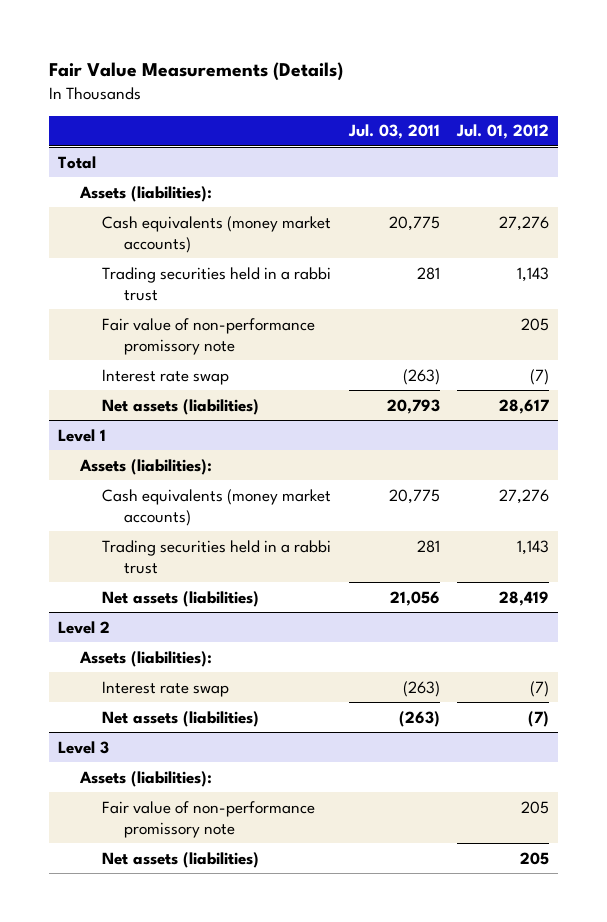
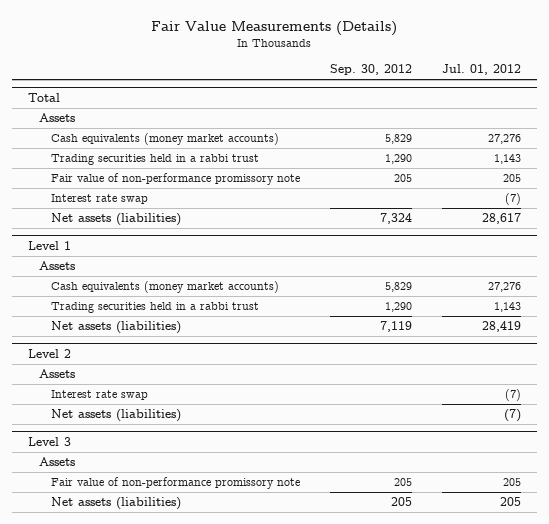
[347,124,440,140] Jul. 03, 2011 -> none
none -> [329,64,412,76] Sep. 30, 2012
[78,185,212,202] Assets (liabilities): -> [39,113,76,123] Assets
[78,458,212,475] Assets (liabilities): -> [39,261,76,271] Assets
[78,650,212,667] Assets (liabilities): -> [39,369,76,379] Assets
[78,770,212,787] Assets (liabilities): -> [39,457,76,467] Assets

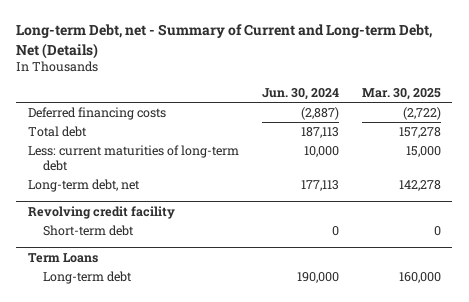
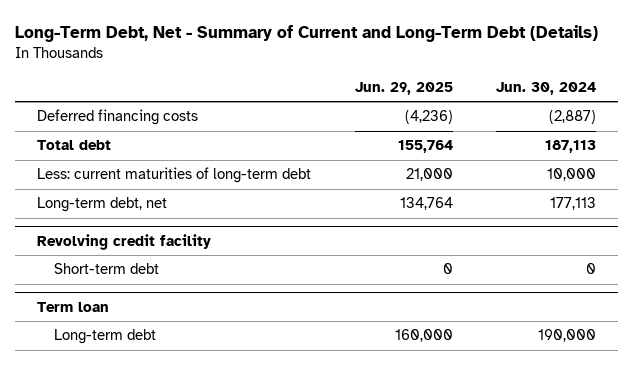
[16,24,433,59] Long-term Debt, net - Summary of Current and Long-term Debt, Net (Details) -> [14,24,598,42] Long-Term Debt, Net - Summary of Current and Long-Term Debt (Details)
[361,88,441,101] Mar. 30, 2025 -> none
none -> [354,81,453,95] Jun. 29, 2025
[27,252,98,263] Term Loans -> [36,301,109,312] Term loan

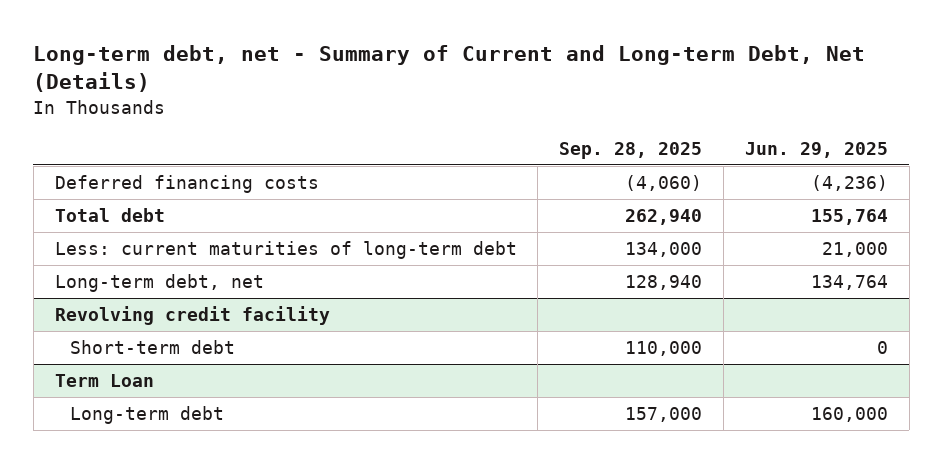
[14,24,598,42] Long-Term Debt, Net - Summary of Current and Long-Term Debt (Details) -> [33,45,866,93] Long-term debt, net - Summary of Current and Long-term Debt, Net (Details)
[496,81,597,95] Jun. 30, 2024 -> none
none -> [559,141,703,159] Sep. 28, 2025
[36,301,109,312] Term loan -> [54,374,154,388] Term Loan

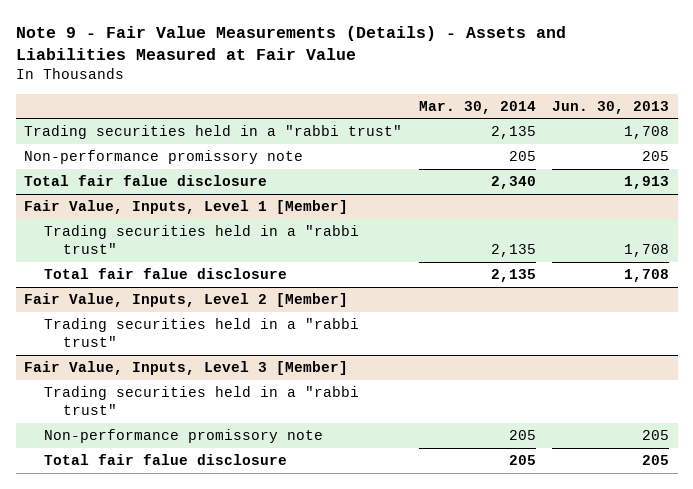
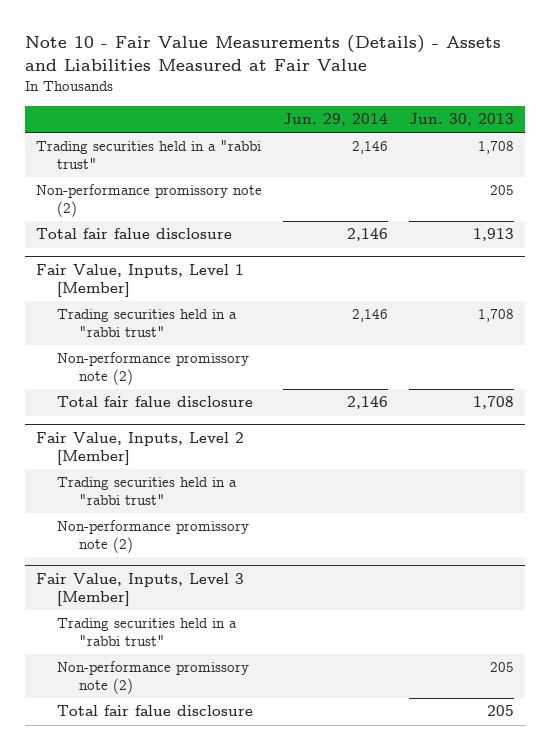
[15,26,566,61] Note 9 - Fair Value Measurements (Details) - Assets and Liabilities Measured at Fair Value -> [25,35,502,72] Note 10 - Fair Value Measurements (Details) - Assets and Liabilities Measured at Fair Value
[418,100,536,114] Mar. 30, 2014 -> none
none -> [282,113,388,127] Jun. 29, 2014
[24,150,304,165] Non-performance promissory note -> [35,184,262,218] Non-performance promissory note (2)
none -> [57,352,250,386] Non-performance promissory note (2)
none -> [57,520,250,554] Non-performance promissory note (2)
[43,429,323,444] Non-performance promissory note -> [57,661,250,695] Non-performance promissory note (2)

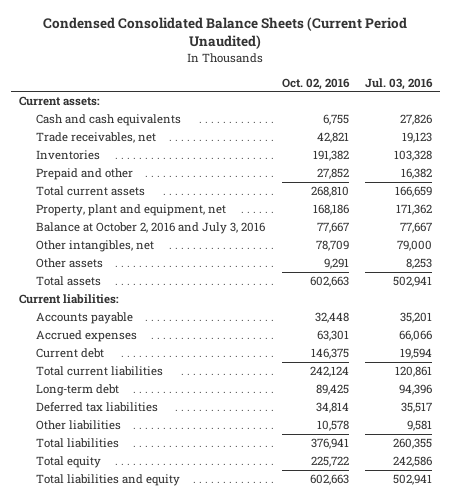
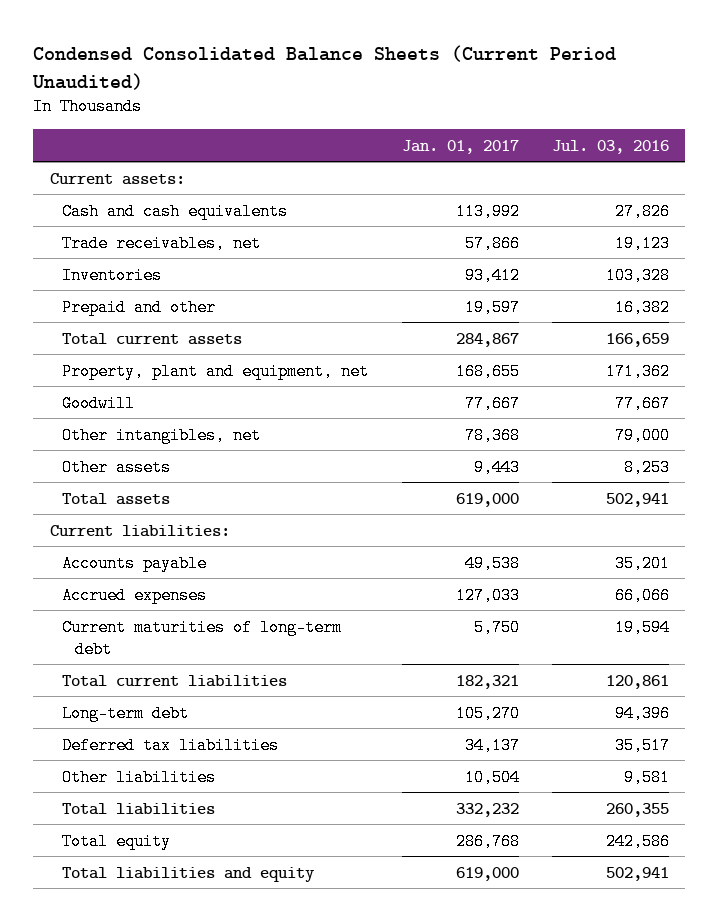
[281,77,350,90] Oct. 02, 2016 -> none
none -> [401,139,519,154] Jan. 01, 2017
[36,222,266,235] Balance at October 2, 2016 and July 3, 2016 -> [62,394,136,412] Goodwill
[36,348,105,359] Current debt -> [62,618,343,658] Current maturities of long-term debt

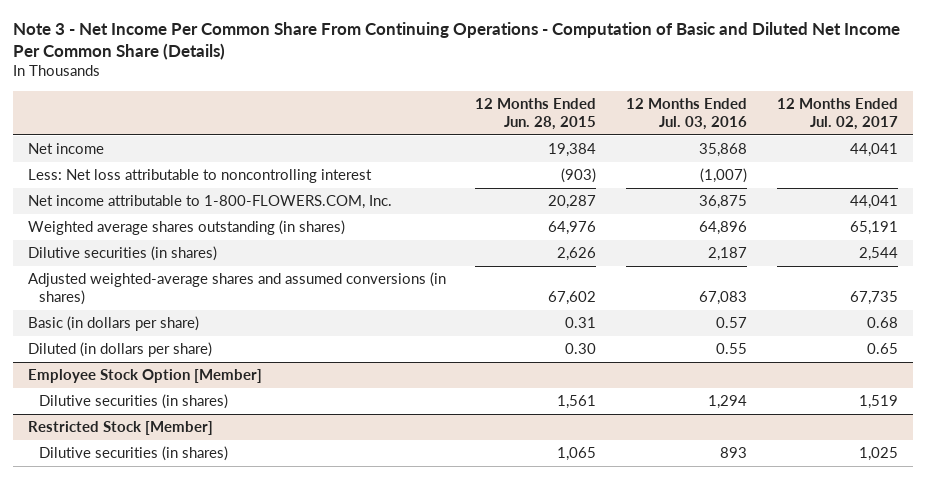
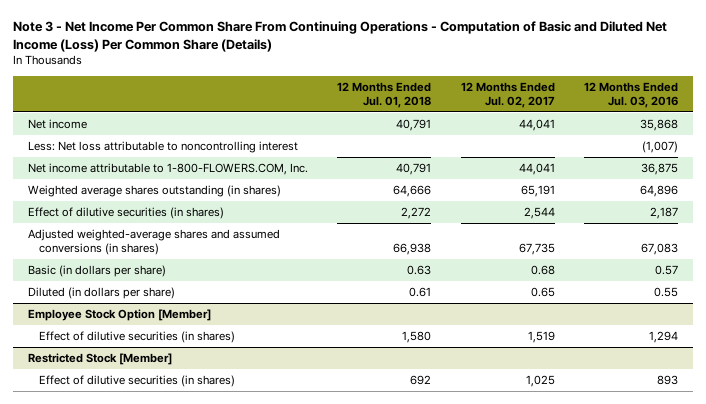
[12,21,900,61] Note 3 - Net Income Per Common Share From Continuing Operations - Computation of Basic and Diluted Net Income Per Common Share (Details) -> [13,20,668,52] Note 3 - Net Income Per Common Share From Continuing Operations - Computation of Basic and Diluted Net Income (Loss) Per Common Share (Details)
[475,97,597,130] 12 Months Ended Jun. 28, 2015 -> none
none -> [337,81,432,109] 12 Months Ended Jul. 01, 2018
[27,245,217,261] Dilutive securities (in shares) -> [27,206,224,219] Effect of dilutive securities (in shares)
[39,393,229,409] Dilutive securities (in shares) -> [38,330,235,343] Effect of dilutive securities (in shares)
[39,445,229,461] Dilutive securities (in shares) -> [38,374,235,387] Effect of dilutive securities (in shares)

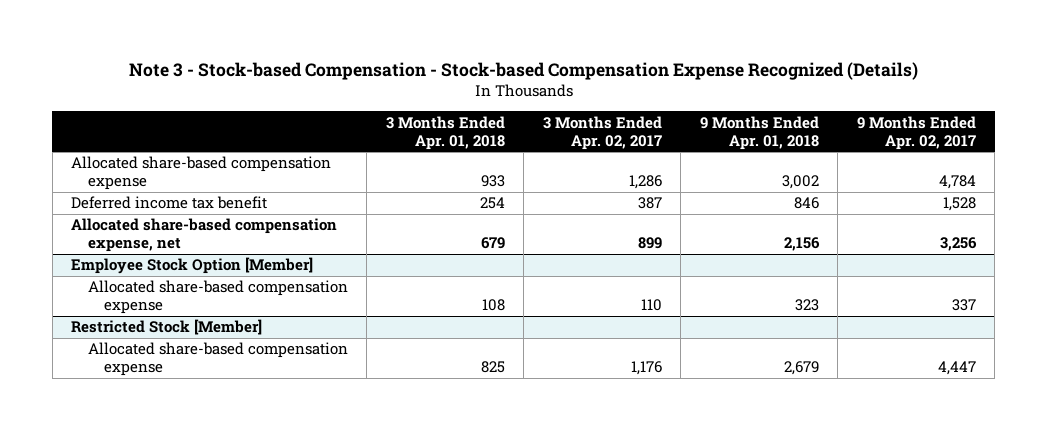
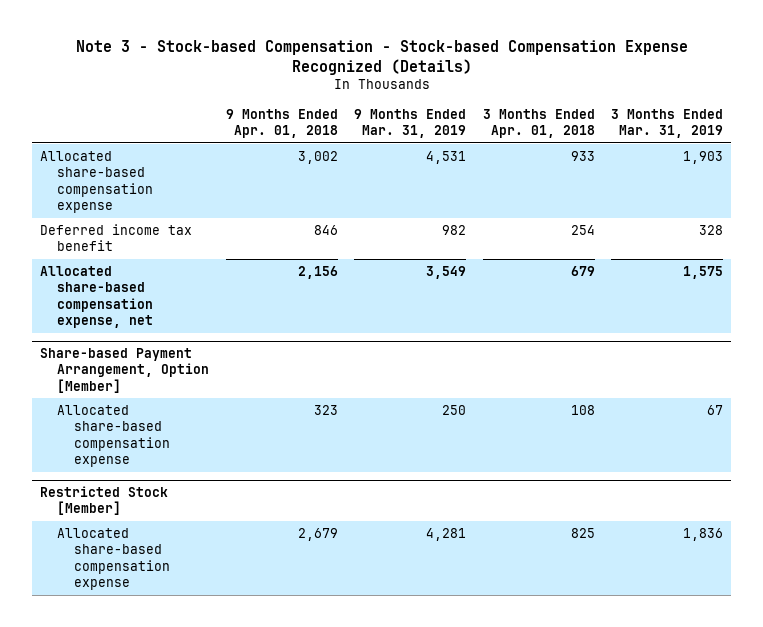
[542,115,662,150] 3 Months Ended Apr. 02, 2017 -> none
[856,115,976,150] 9 Months Ended Apr. 02, 2017 -> none
none -> [354,108,467,139] 9 Months Ended Mar. 31, 2019
none -> [610,108,723,139] 3 Months Ended Mar. 31, 2019
[71,257,314,275] Employee Stock Option [Member] -> [40,347,210,393] Share-based Payment Arrangement, Option [Member]

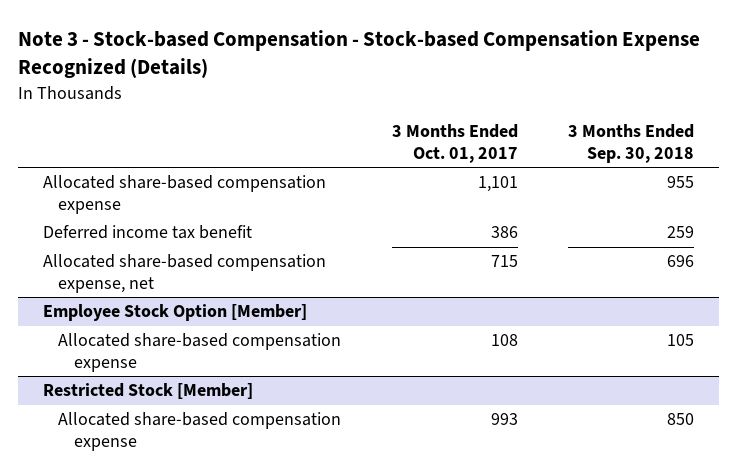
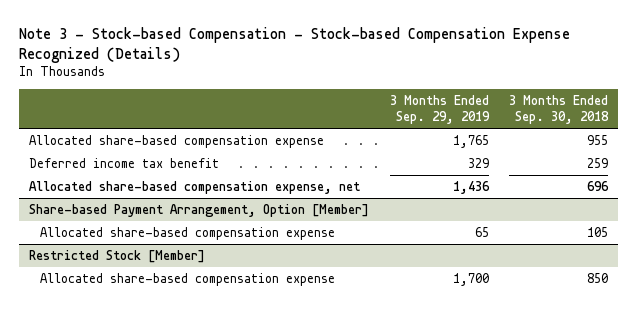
[391,124,518,164] 3 Months Ended Oct. 01, 2017 -> none
none -> [389,95,490,124] 3 Months Ended Sep. 29, 2019
[42,304,307,322] Employee Stock Option [Member] -> [29,204,370,218] Share-based Payment Arrangement, Option [Member]

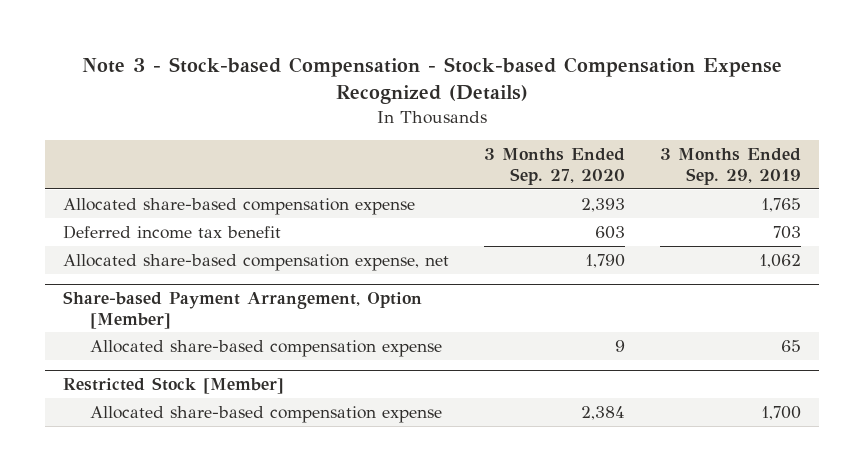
[508,95,609,124] 3 Months Ended Sep. 30, 2018 -> none
none -> [484,148,626,185] 3 Months Ended Sep. 27, 2020
[467,158,489,169] 329 -> [773,225,802,239] 703
[452,181,490,195] 1,436 -> [759,253,802,268] 1,062

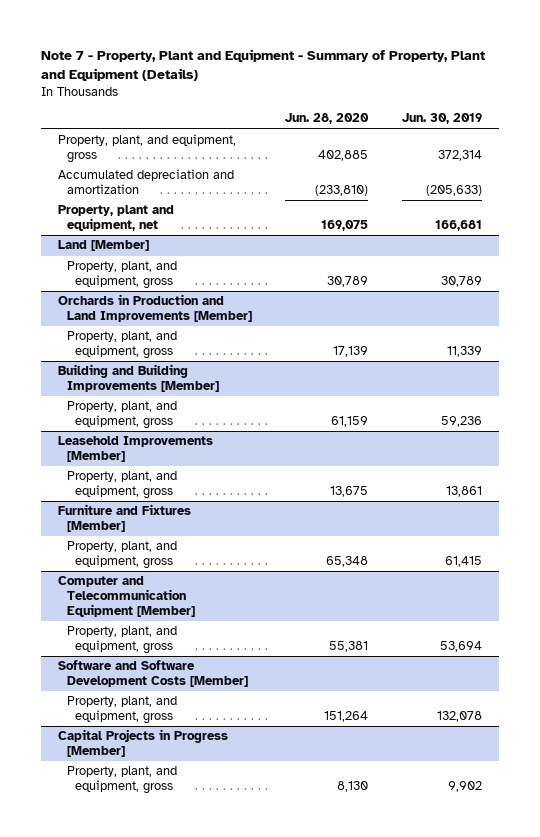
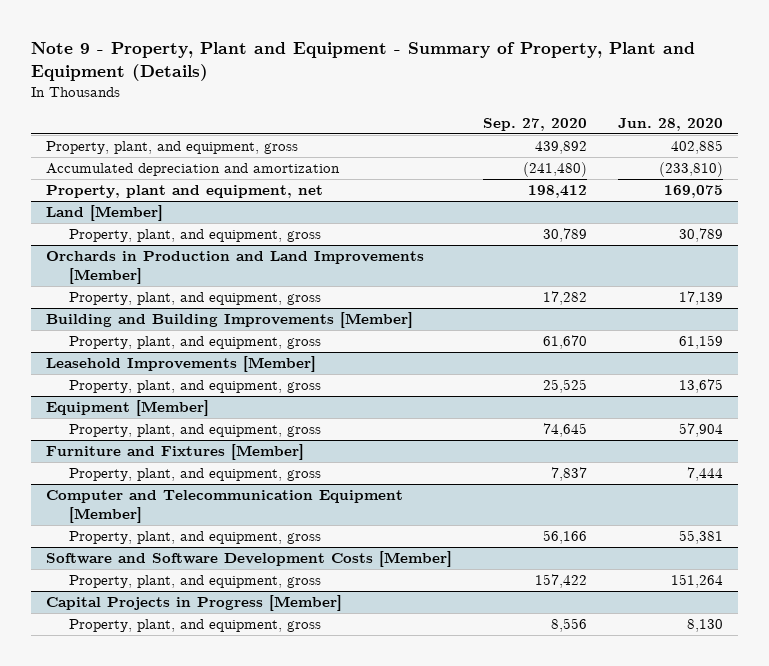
[40,48,485,82] Note 7 - Property, Plant and Equipment - Summary of Property, Plant and Equipment (Details) -> [30,41,695,81] Note 9 - Property, Plant and Equipment - Summary of Property, Plant and Equipment (Details)
[401,113,482,125] Jun. 30, 2019 -> none
none -> [483,117,588,131] Sep. 27, 2020
none -> [46,400,210,417] Equipment [Member]
none -> [68,424,321,438] Property, plant, and equipment, gross
[326,556,369,568] 65,348 -> [686,467,723,482] 7,444

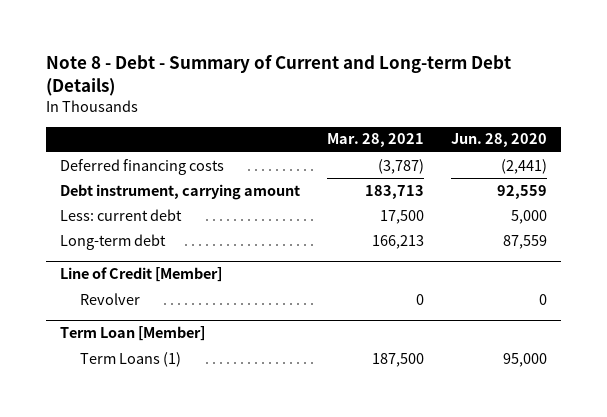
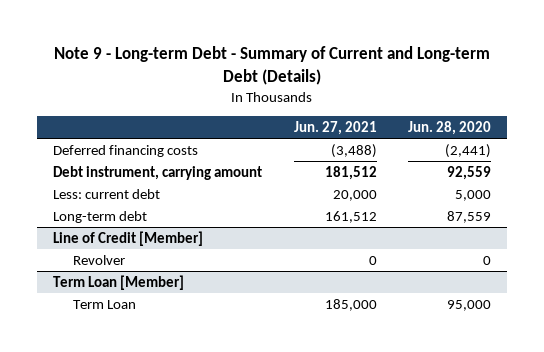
[46,55,512,97] Note 8 - Debt - Summary of Current and Long-term Debt (Details) -> [54,46,491,86] Note 9 - Long-term Debt - Summary of Current and Long-term Debt (Details)
[327,133,425,148] Mar. 28, 2021 -> none
none -> [293,120,377,135] Jun. 27, 2021
[80,351,182,367] Term Loans (1) -> [72,299,136,309] Term Loan

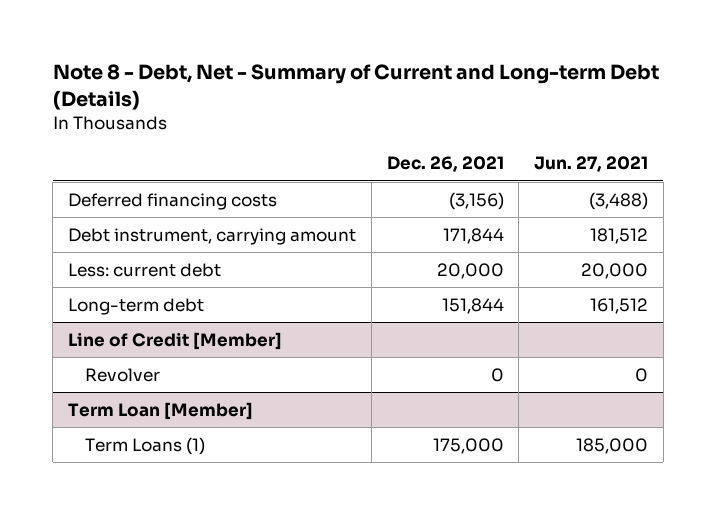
[54,46,491,86] Note 9 - Long-term Debt - Summary of Current and Long-term Debt (Details) -> [52,64,659,110] Note 8 - Debt, Net - Summary of Current and Long-term Debt (Details)
[408,120,492,135] Jun. 28, 2020 -> none
none -> [386,156,504,173] Dec. 26, 2021
[72,299,136,309] Term Loan -> [84,436,205,455] Term Loans (1)

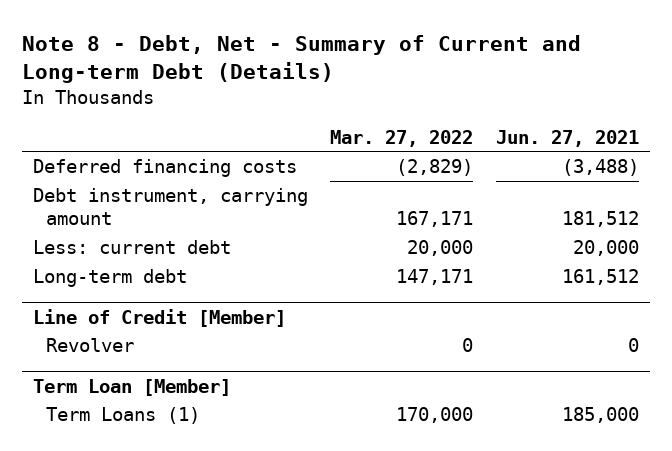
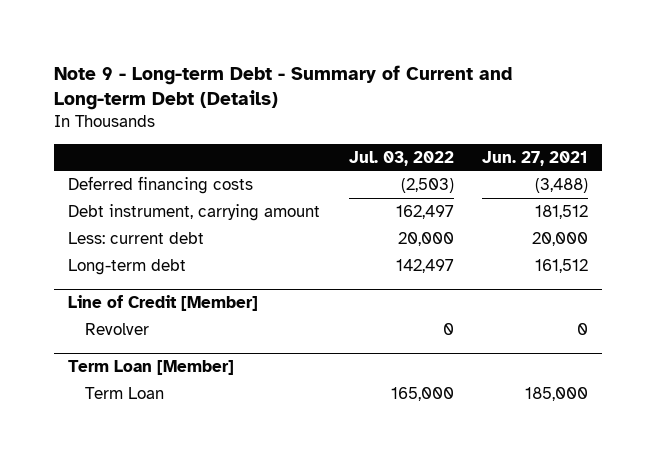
[22,34,582,84] Note 8 - Debt, Net - Summary of Current and Long-term Debt (Details) -> [54,64,513,111] Note 9 - Long-term Debt - Summary of Current and Long-term Debt (Details)
[330,129,474,147] Mar. 27, 2022 -> none
none -> [348,150,454,166] Jul. 03, 2022
[46,407,201,425] Term Loans (1) -> [84,386,164,399] Term Loan

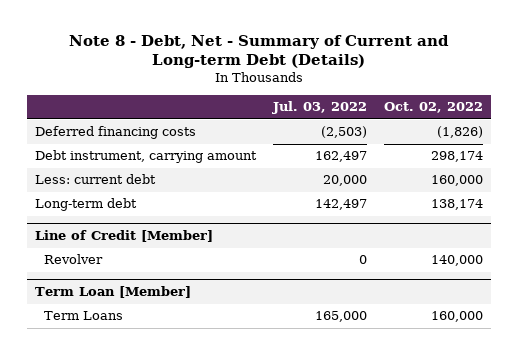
[54,64,513,111] Note 9 - Long-term Debt - Summary of Current and Long-term Debt (Details) -> [69,35,450,69] Note 8 - Debt, Net - Summary of Current and Long-term Debt (Details)
[482,150,589,166] Jun. 27, 2021 -> none
none -> [383,102,483,114] Oct. 02, 2022
[84,386,164,399] Term Loan -> [44,311,124,321] Term Loans

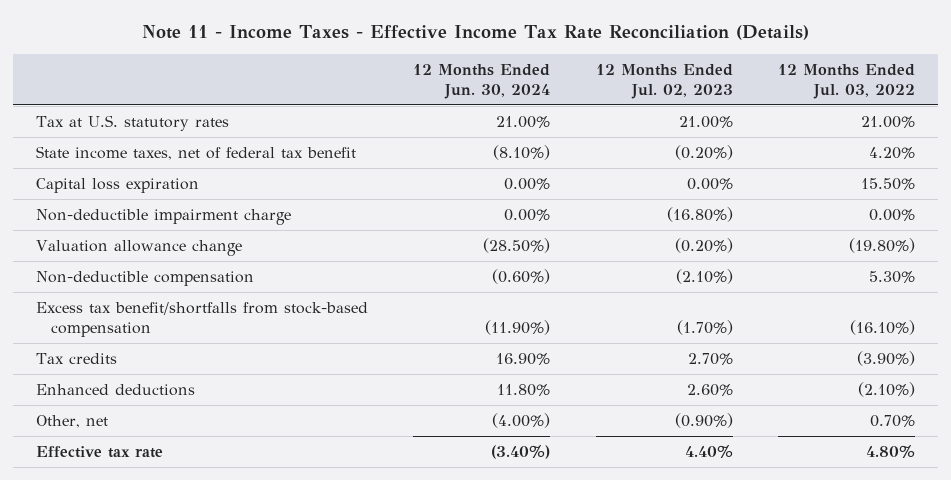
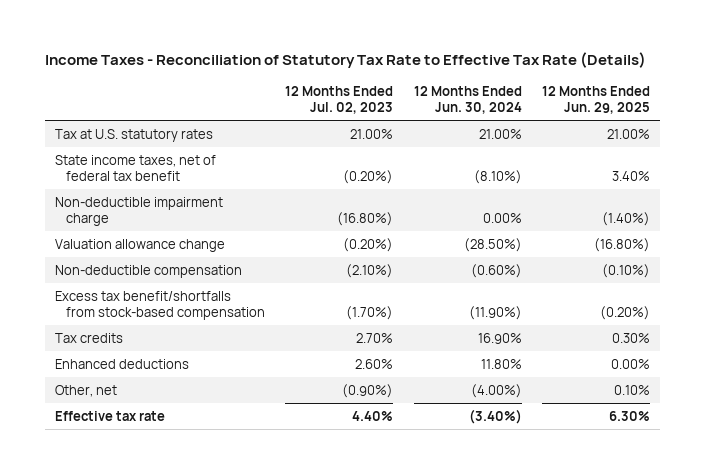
[142,24,810,40] Note 11 - Income Taxes - Effective Income Tax Rate Reconciliation (Details) -> [45,52,647,69] Income Taxes - Reconciliation of Statutory Tax Rate to Effective Tax Rate (Details)
[777,63,915,99] 12 Months Ended Jul. 03, 2022 -> none
none -> [542,86,651,115] 12 Months Ended Jun. 29, 2025
[35,178,199,194] Capital loss expiration -> none

